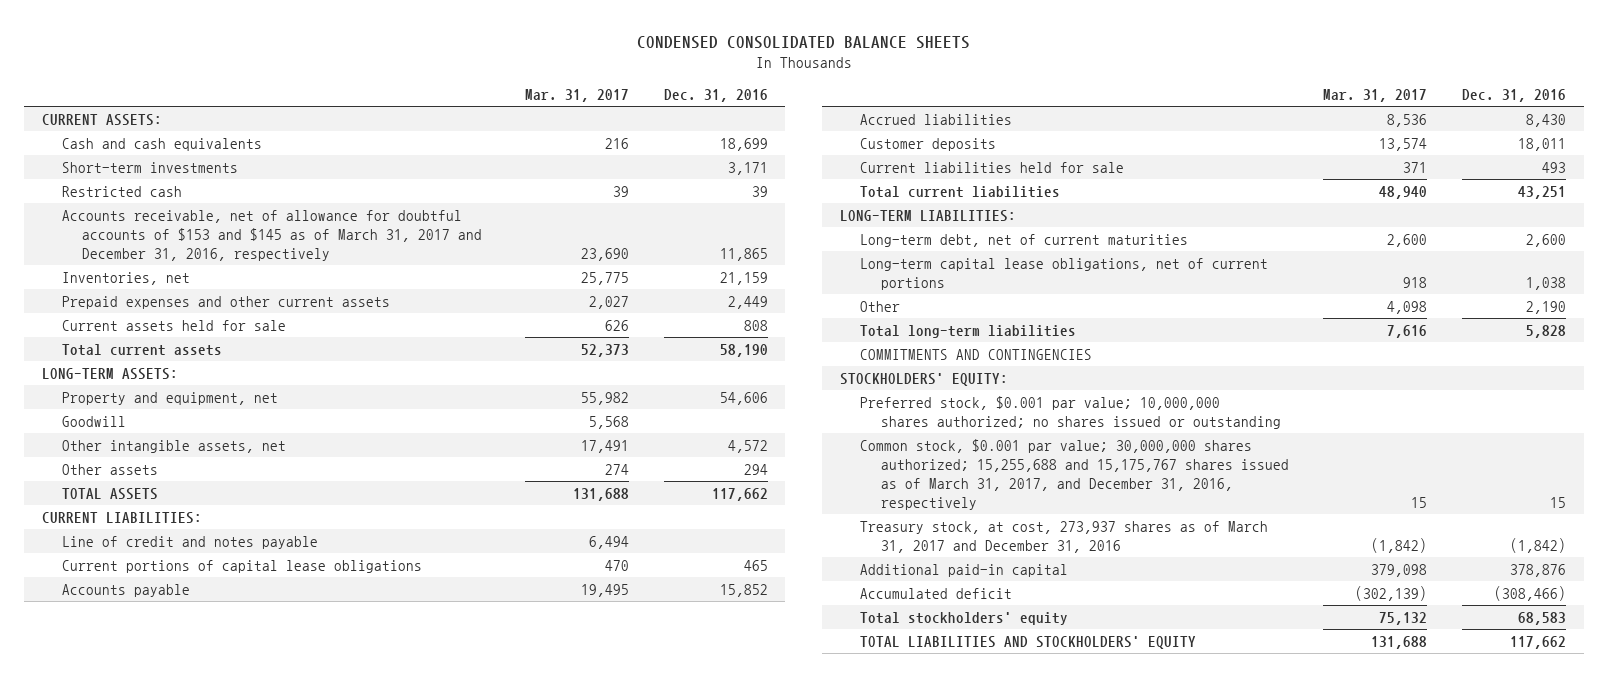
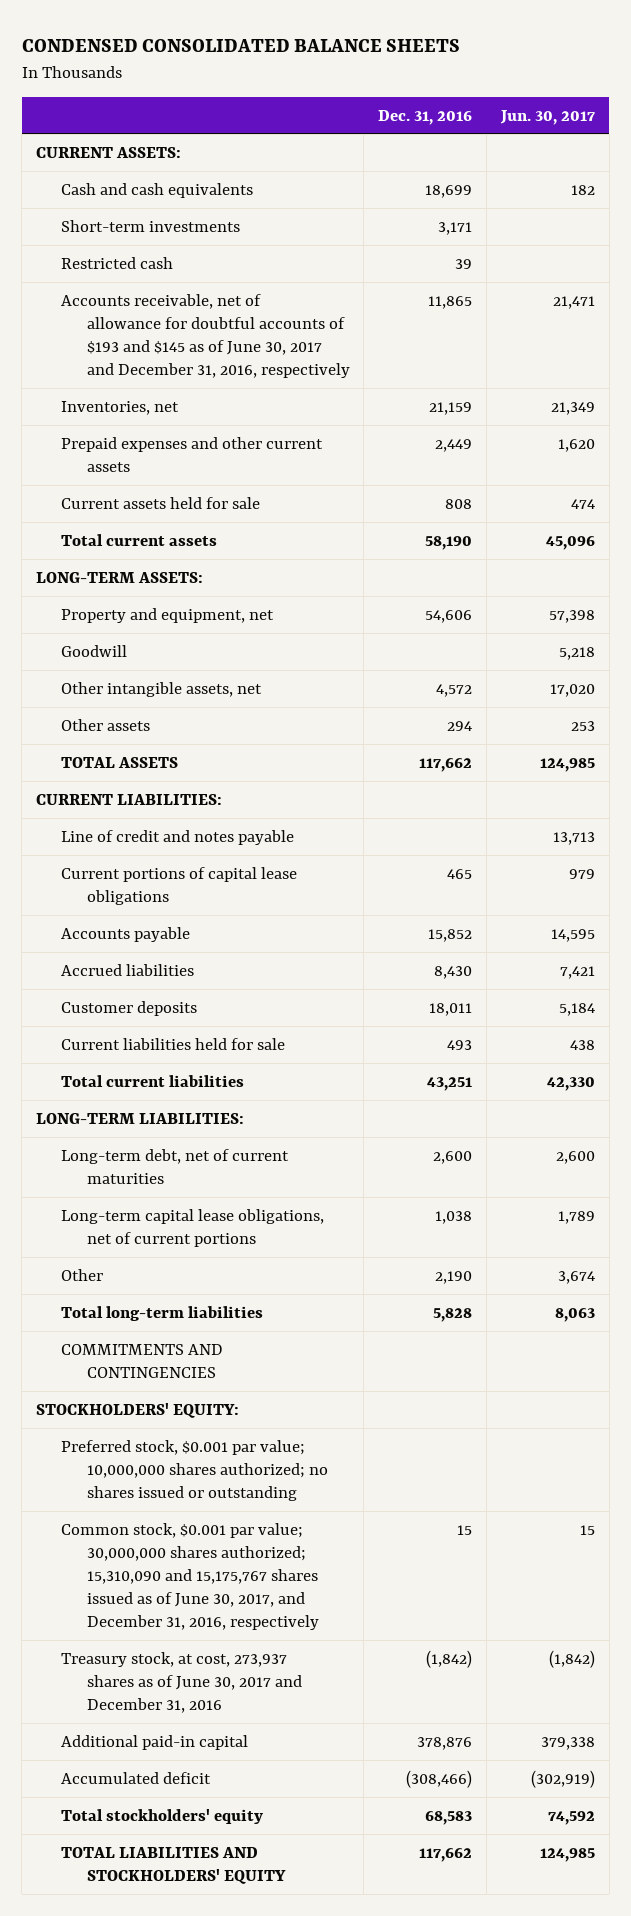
[525,88,630,102] Mar. 31, 2017 -> none
none -> [500,109,596,125] Jun. 30, 2017
[61,209,483,262] Accounts receivable, net of allowance for doubtful accounts of $153 and $145 as of March 31, 2017 and December 31, 2016, respectively -> [61,293,350,379] Accounts receivable, net of allowance for doubtful accounts of $193 and $145 as of June 30, 2017 and December 31, 2016, respectively
[860,438,1289,511] Common stock, $0.001 par value; 30,000,000 shares authorized; 15,255,688 and 15,175,767 shares issued as of March 31, 2017, and December 31, 2016, respectively -> [61,1522,319,1631] Common stock, $0.001 par value; 30,000,000 shares authorized; 15,310,090 and 15,175,767 shares issued as of June 30, 2017, and December 31, 2016, respectively
[860,520,1269,553] Treasury stock, at cost, 273,937 shares as of March 31, 2017 and December 31, 2016 -> [61,1651,302,1713] Treasury stock, at cost, 273,937 shares as of June 30, 2017 and December 31, 2016

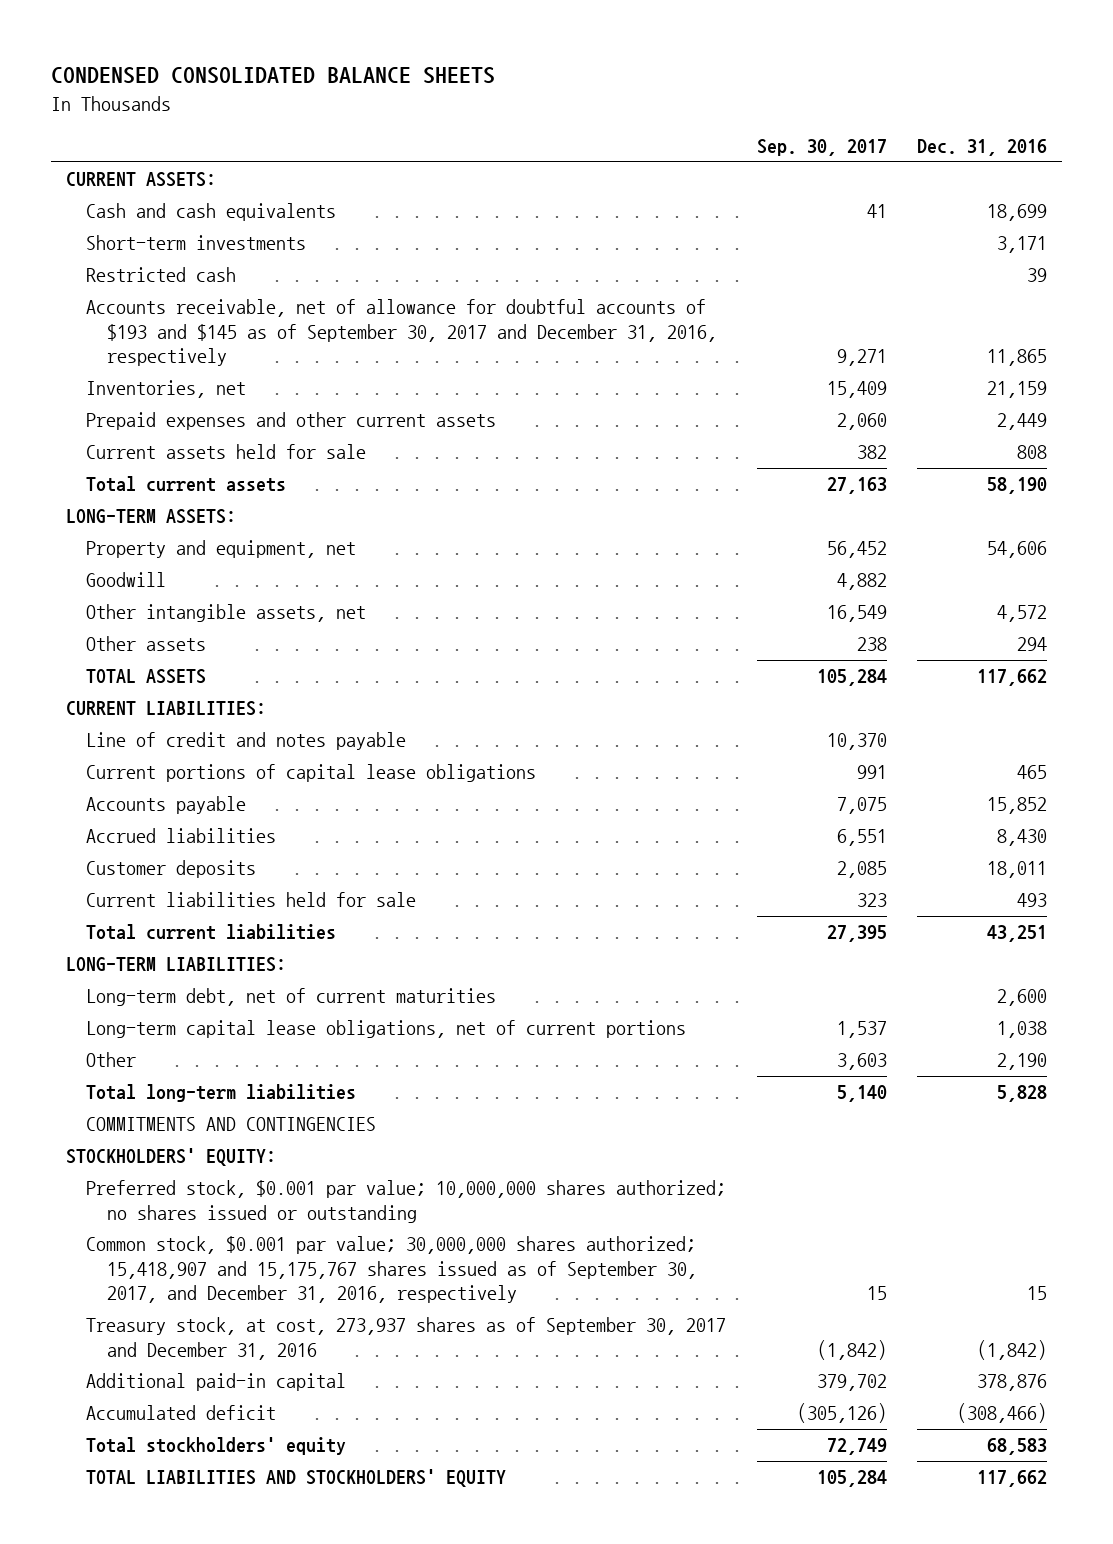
[500,109,596,125] Jun. 30, 2017 -> none
none -> [756,139,887,157] Sep. 30, 2017
[61,293,350,379] Accounts receivable, net of allowance for doubtful accounts of $193 and $145 as of June 30, 2017 and December 31, 2016, respectively -> [86,299,717,367] Accounts receivable, net of allowance for doubtful accounts of $193 and $145 as of September 30, 2017 and December 31, 2016, respectively
[61,1522,319,1631] Common stock, $0.001 par value; 30,000,000 shares authorized; 15,310,090 and 15,175,767 shares issued as of June 30, 2017, and December 31, 2016, respectively -> [86,1236,697,1304] Common stock, $0.001 par value; 30,000,000 shares authorized; 15,418,907 and 15,175,767 shares issued as of September 30, 2017, and December 31, 2016, respectively
[61,1651,302,1713] Treasury stock, at cost, 273,937 shares as of June 30, 2017 and December 31, 2016 -> [86,1317,727,1360] Treasury stock, at cost, 273,937 shares as of September 30, 2017 and December 31, 2016

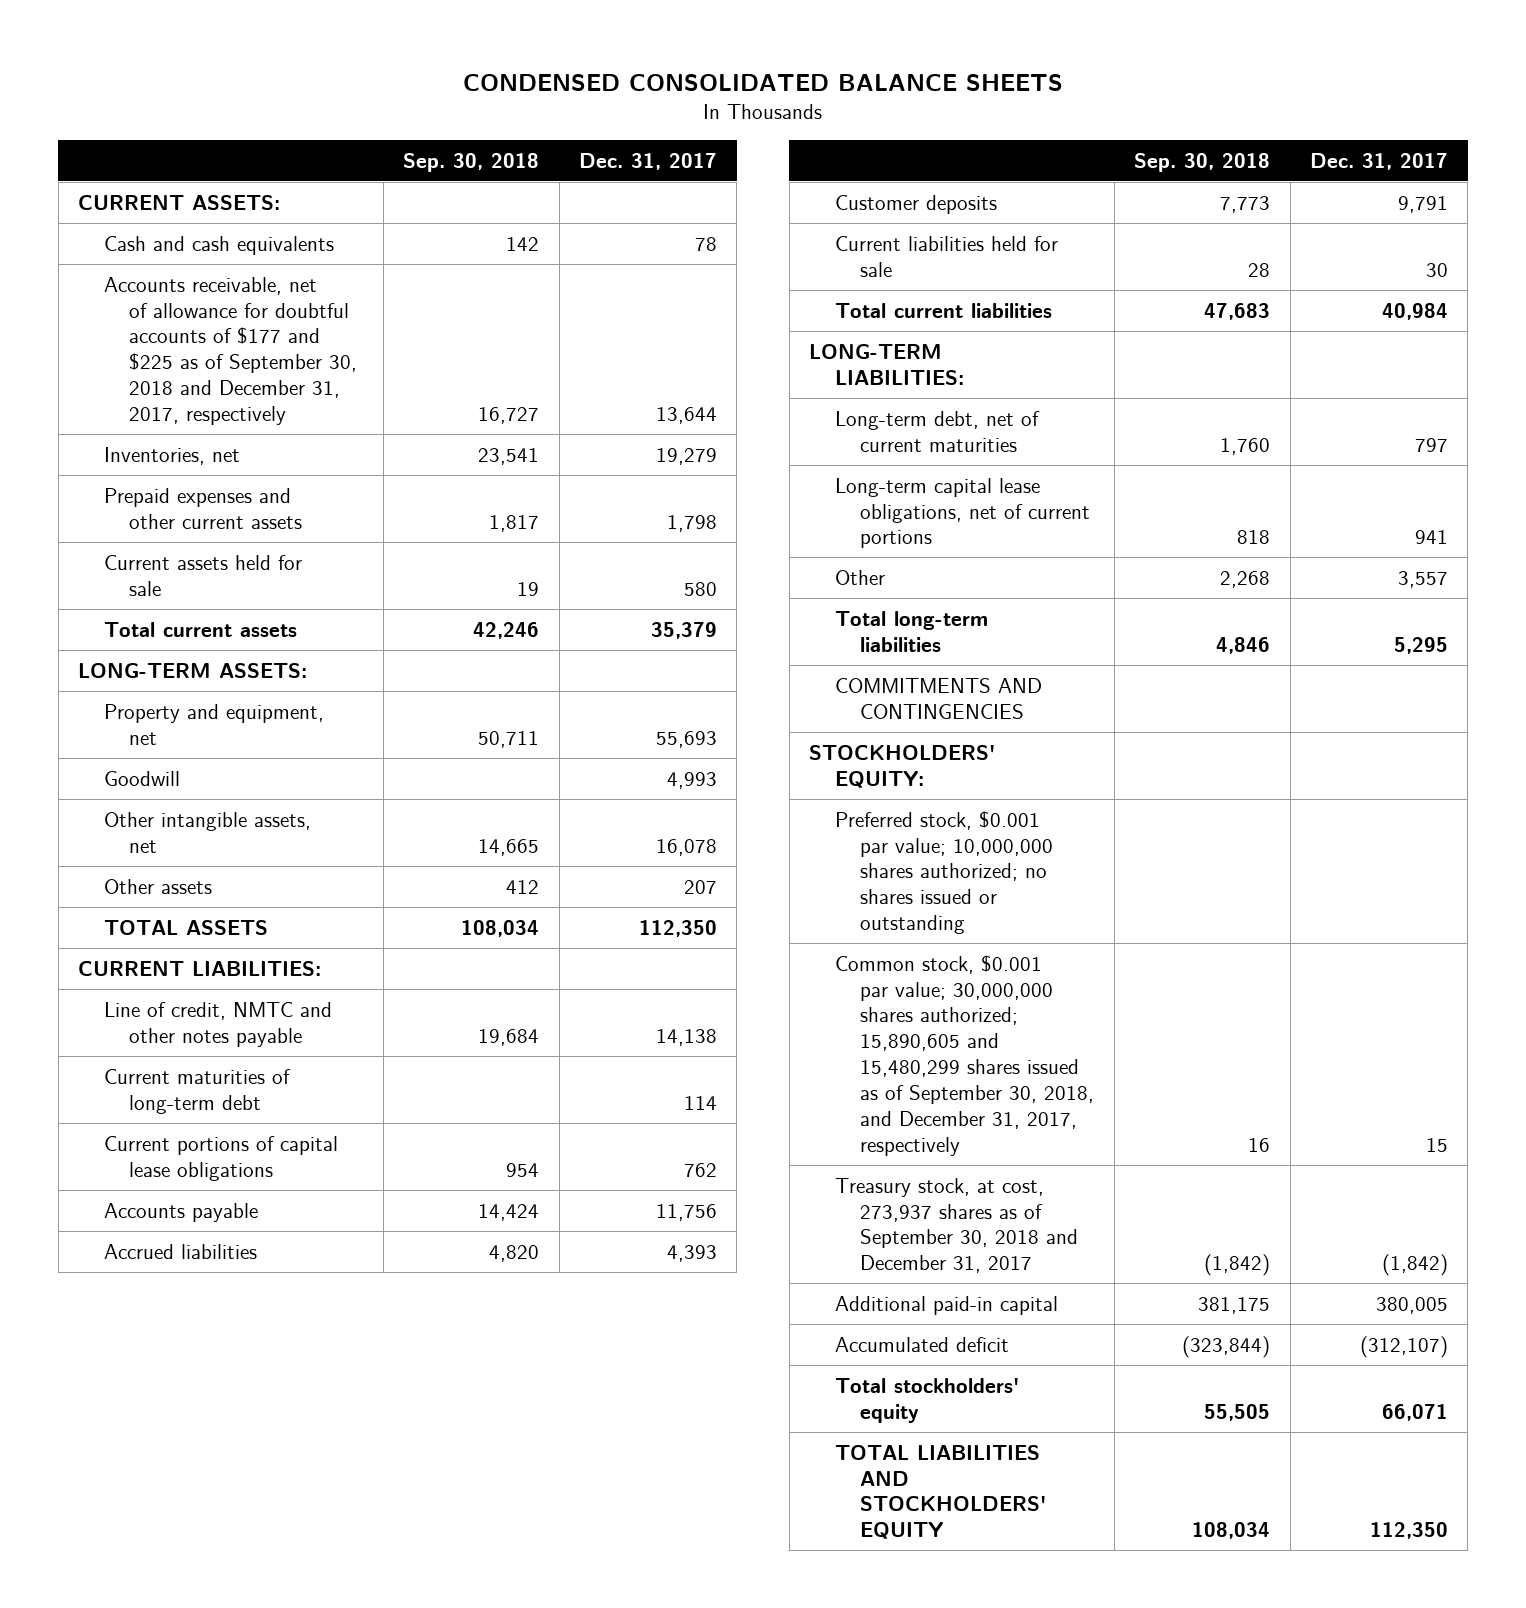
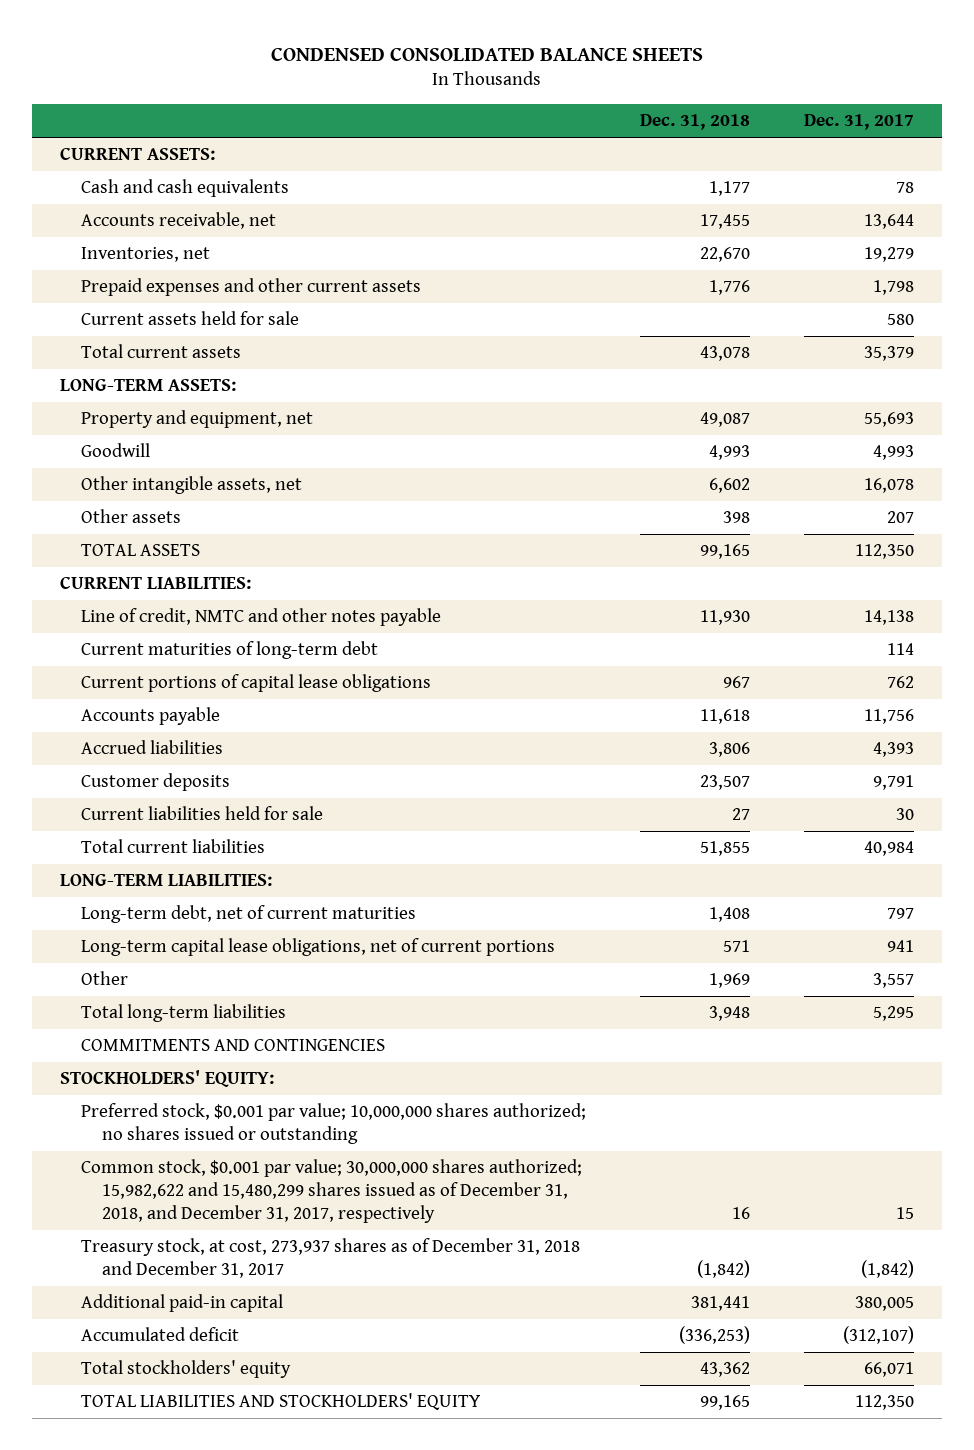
[403,152,540,172] Sep. 30, 2018 -> none
none -> [640,114,751,131] Dec. 31, 2018
[103,276,358,425] Accounts receivable, net of allowance for doubtful accounts of $177 and $225 as of September 30, 2018 and December 31, 2017, respectively -> [80,212,276,230] Accounts receivable, net
[834,954,1095,1156] Common stock, $0.001 par value; 30,000,000 shares authorized; 15,890,605 and 15,480,299 shares issued as of September 30, 2018, and December 31, 2017, respectively -> [80,1159,582,1223] Common stock, $0.001 par value; 30,000,000 shares authorized; 15,982,622 and 15,480,299 shares issued as of December 31, 2018, and December 31, 2017, respectively
[834,1177,1079,1274] Treasury stock, at cost, 273,937 shares as of September 30, 2018 and December 31, 2017 -> [80,1238,580,1278] Treasury stock, at cost, 273,937 shares as of December 31, 2018 and December 31, 2017

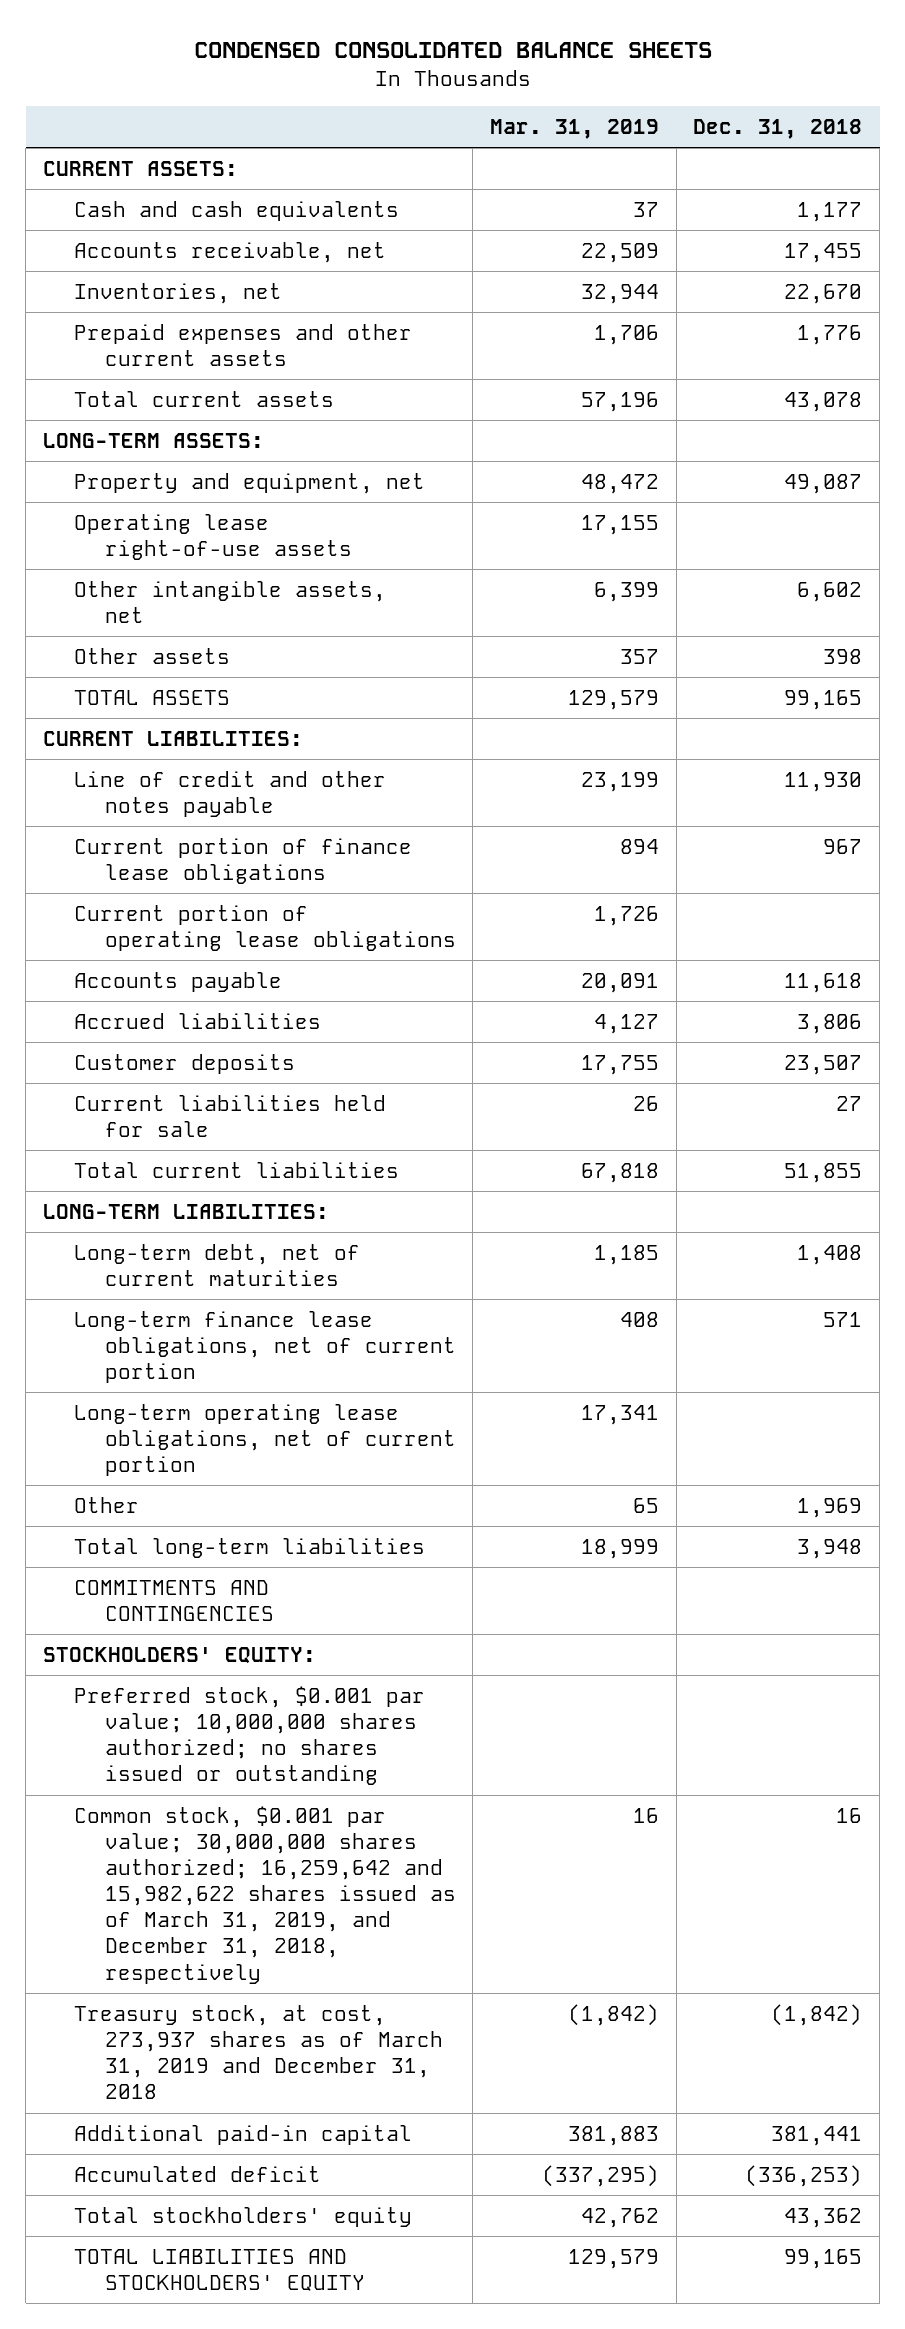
[804,114,915,131] Dec. 31, 2017 -> none
none -> [490,119,660,140] Mar. 31, 2019
[80,311,299,326] Current assets held for sale -> none
[80,443,150,458] Goodwill -> none
none -> [73,513,352,560] Operating lease right-of-use assets
[80,641,378,660] Current maturities of long-term debt -> none
[80,608,441,627] Line of credit, NMTC and other notes payable -> [73,770,386,817] Line of credit and other notes payable
[80,674,431,693] Current portions of capital lease obligations -> [73,837,412,884] Current portion of finance lease obligations
none -> [73,904,456,951] Current portion of operating lease obligations
[80,938,555,957] Long-term capital lease obligations, net of current portions -> [73,1310,456,1384] Long-term finance lease obligations, net of current portion
none -> [73,1403,456,1477] Long-term operating lease obligations, net of current portion
[80,1159,582,1223] Common stock, $0.001 par value; 30,000,000 shares authorized; 15,982,622 and 15,480,299 shares issued as of December 31, 2018, and December 31, 2017, respectively -> [73,1805,456,1984] Common stock, $0.001 par value; 30,000,000 shares authorized; 16,259,642 and 15,982,622 shares issued as of March 31, 2019, and December 31, 2018, respectively
[80,1238,580,1278] Treasury stock, at cost, 273,937 shares as of December 31, 2018 and December 31, 2017 -> [73,2004,443,2100] Treasury stock, at cost, 273,937 shares as of March 31, 2019 and December 31, 2018

